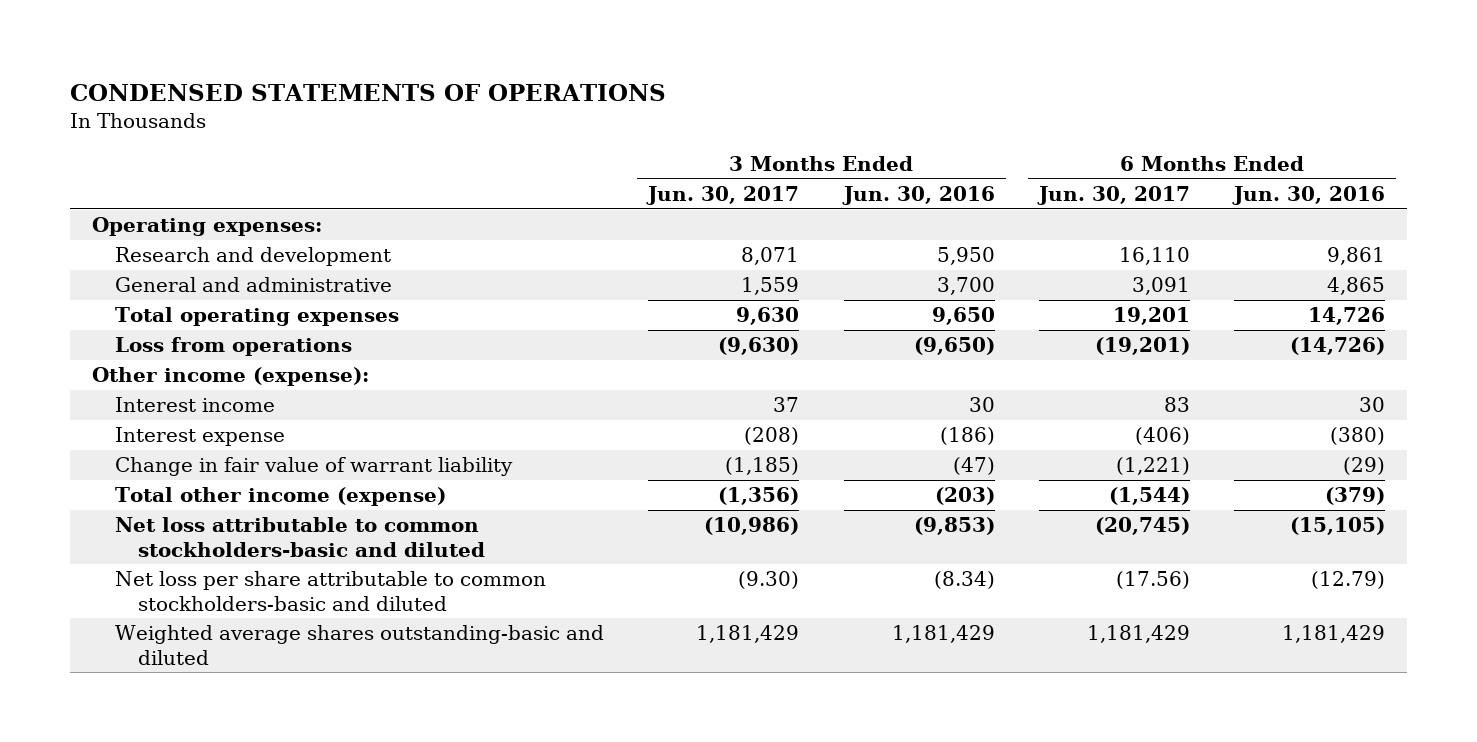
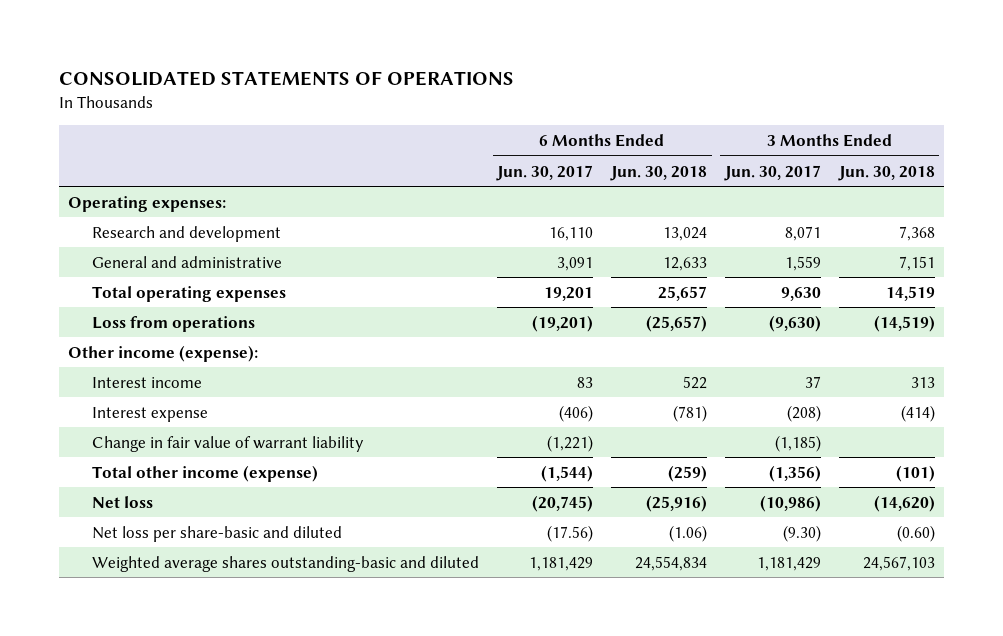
[69,84,666,102] CONDENSED STATEMENTS OF OPERATIONS -> [58,71,514,87] CONSOLIDATED STATEMENTS OF OPERATIONS
[841,185,995,205] Jun. 30, 2016 -> none
[1232,185,1386,205] Jun. 30, 2016 -> none
none -> [610,165,708,181] Jun. 30, 2018
none -> [837,165,935,181] Jun. 30, 2018
[115,517,486,557] Net loss attributable to common stockholders-basic and diluted -> [92,495,154,508] Net loss
[115,571,547,611] Net loss per share attributable to common stockholders-basic and diluted -> [92,525,343,542] Net loss per share-basic and diluted

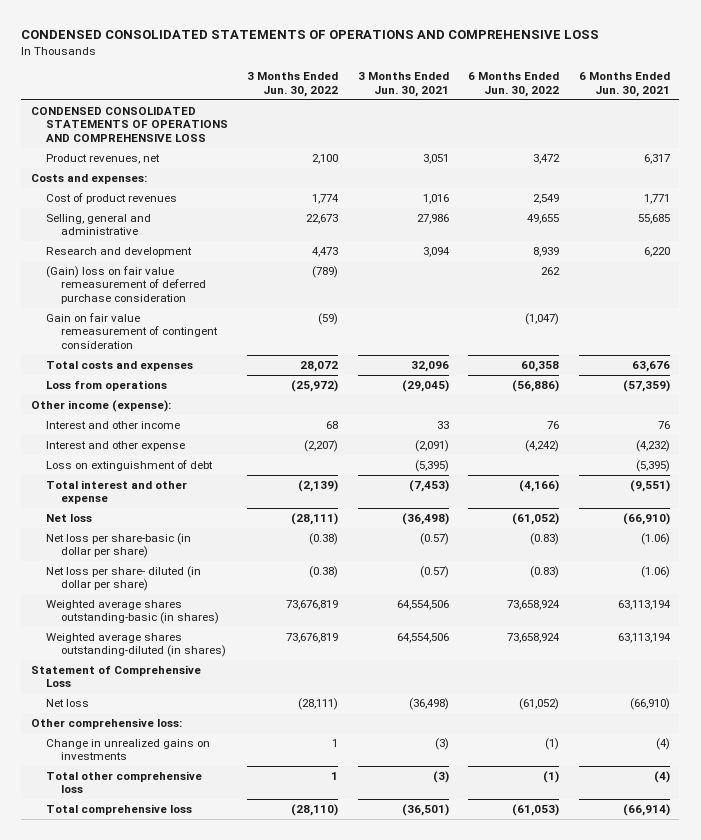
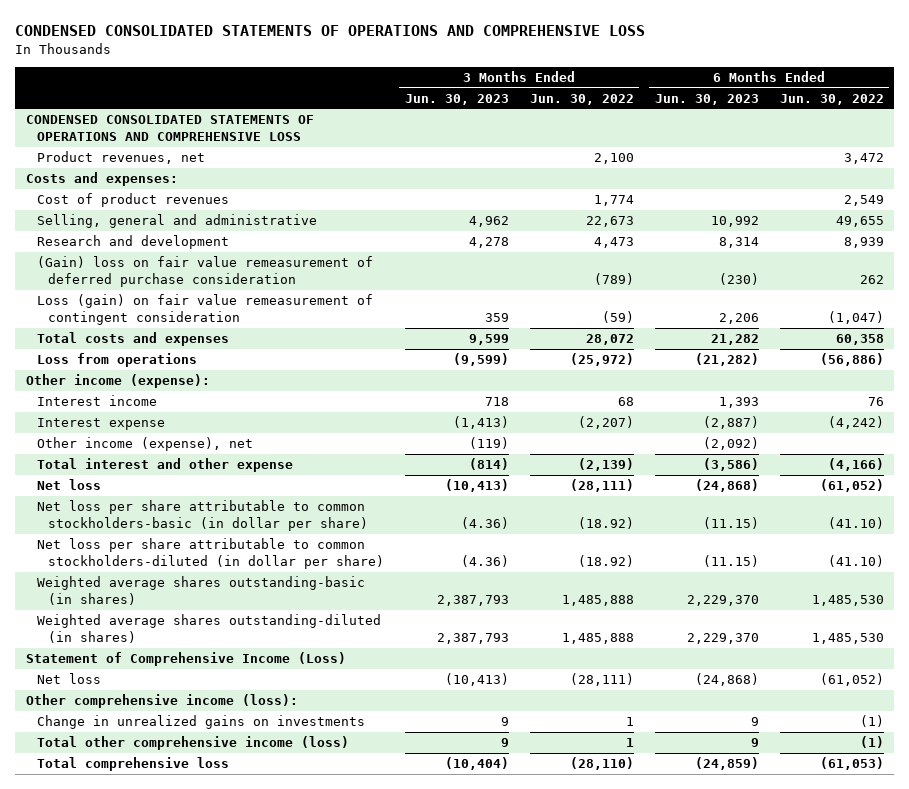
[357,72,449,97] 3 Months Ended Jun. 30, 2021 -> none
[578,72,670,97] 6 Months Ended Jun. 30, 2021 -> none
none -> [404,93,509,105] Jun. 30, 2023
none -> [654,93,759,105] Jun. 30, 2023
[46,312,218,349] Gain on fair value remeasurement of contingent consideration -> [36,294,373,326] Loss (gain) on fair value remeasurement of contingent consideration
[46,459,214,471] Loss on extinguishment of debt -> none
[46,420,181,429] Interest and other income -> [36,395,157,407] Interest income
[46,440,186,451] Interest and other expense -> [36,418,165,431] Interest expense
none -> [36,437,253,452] Other income (expense), net
[46,532,192,559] Net loss per share-basic (in dollar per share) -> [36,500,368,532] Net loss per share attributable to common stockholders-basic (in dollar per share)
[309,532,339,545] (0.38) -> [577,517,634,530] (18.92)
[530,532,560,545] (0.83) -> [827,517,884,530] (41.10)
[46,565,202,592] Net loss per share- diluted (in dollar per share) -> [36,538,384,570] Net loss per share attributable to common stockholders-diluted (in dollar per share)
[309,565,339,578] (0.38) -> [577,555,634,568] (18.92)
[530,565,560,578] (0.83) -> [827,555,884,568] (41.10)
[286,599,339,610] 73,676,819 -> [561,595,634,607] 1,485,888
[507,599,561,610] 73,658,924 -> [811,595,884,607] 1,485,530
[286,632,339,643] 73,676,819 -> [561,633,634,645] 1,485,888
[507,632,561,643] 73,658,924 -> [811,633,884,645] 1,485,530
[31,664,202,688] Statement of Comprehensive Loss -> [25,652,346,667] Statement of Comprehensive Income (Loss)
[31,717,183,729] Other comprehensive loss: -> [25,694,298,709] Other comprehensive income (loss):
[46,770,203,794] Total other comprehensive loss -> [36,736,349,751] Total other comprehensive income (loss)

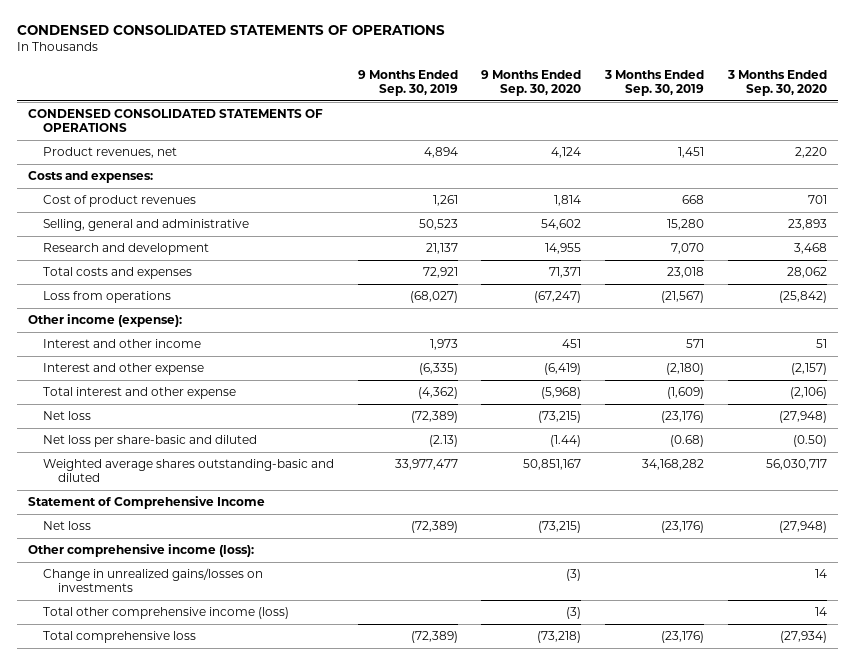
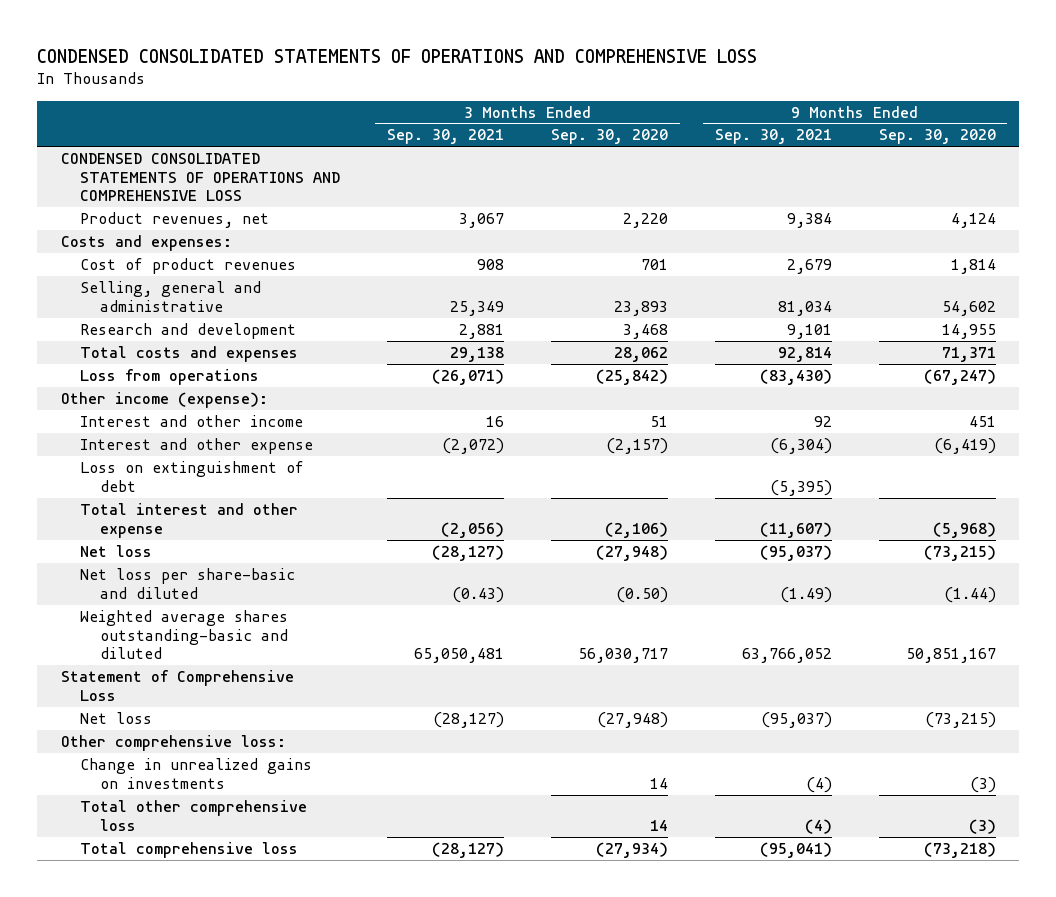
[16,24,445,35] CONDENSED CONSOLIDATED STATEMENTS OF OPERATIONS -> [37,48,758,63] CONDENSED CONSOLIDATED STATEMENTS OF OPERATIONS AND COMPREHENSIVE LOSS
[357,69,458,96] 9 Months Ended Sep. 30, 2019 -> none
[603,69,704,96] 3 Months Ended Sep. 30, 2019 -> none
none -> [387,129,505,145] Sep. 30, 2021
none -> [714,129,832,145] Sep. 30, 2021
[28,108,324,133] CONDENSED CONSOLIDATED STATEMENTS OF OPERATIONS -> [60,152,341,202] CONDENSED CONSOLIDATED STATEMENTS OF OPERATIONS AND COMPREHENSIVE LOSS
none -> [80,460,305,492] Loss on extinguishment of debt
[28,495,266,509] Statement of Comprehensive Income -> [60,669,294,701] Statement of Comprehensive Loss
[28,543,255,557] Other comprehensive income (loss): -> [60,734,286,751] Other comprehensive loss:
[43,567,264,593] Change in unrealized gains/losses on investments -> [80,757,313,789] Change in unrealized gains on investments
[43,606,290,619] Total other comprehensive income (loss) -> [80,799,308,831] Total other comprehensive loss

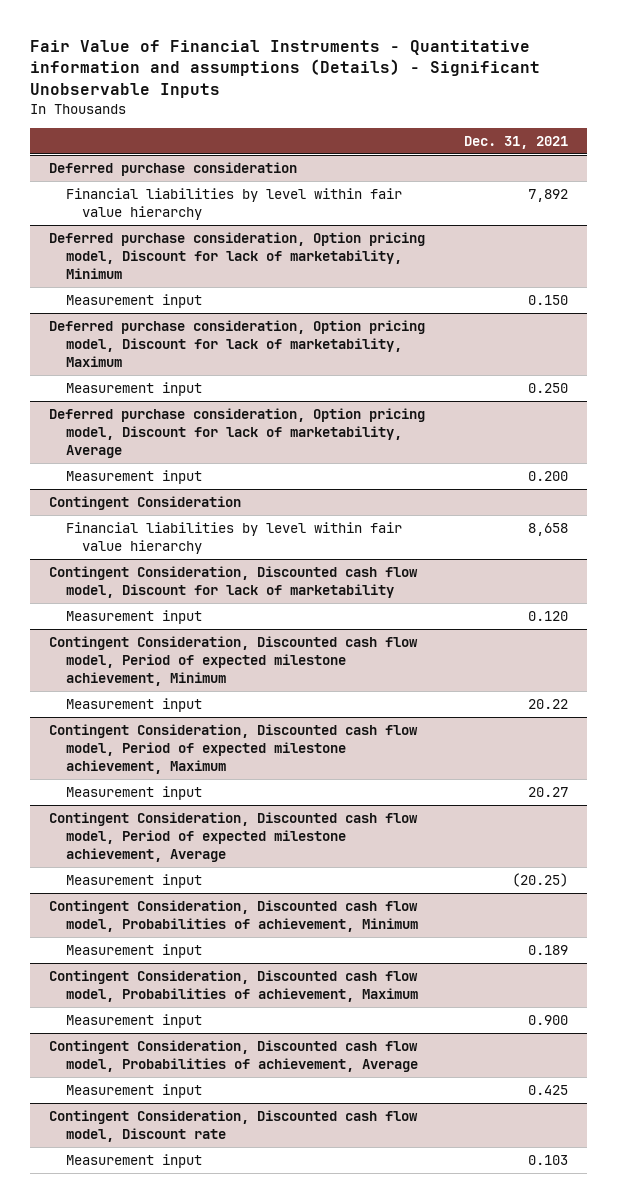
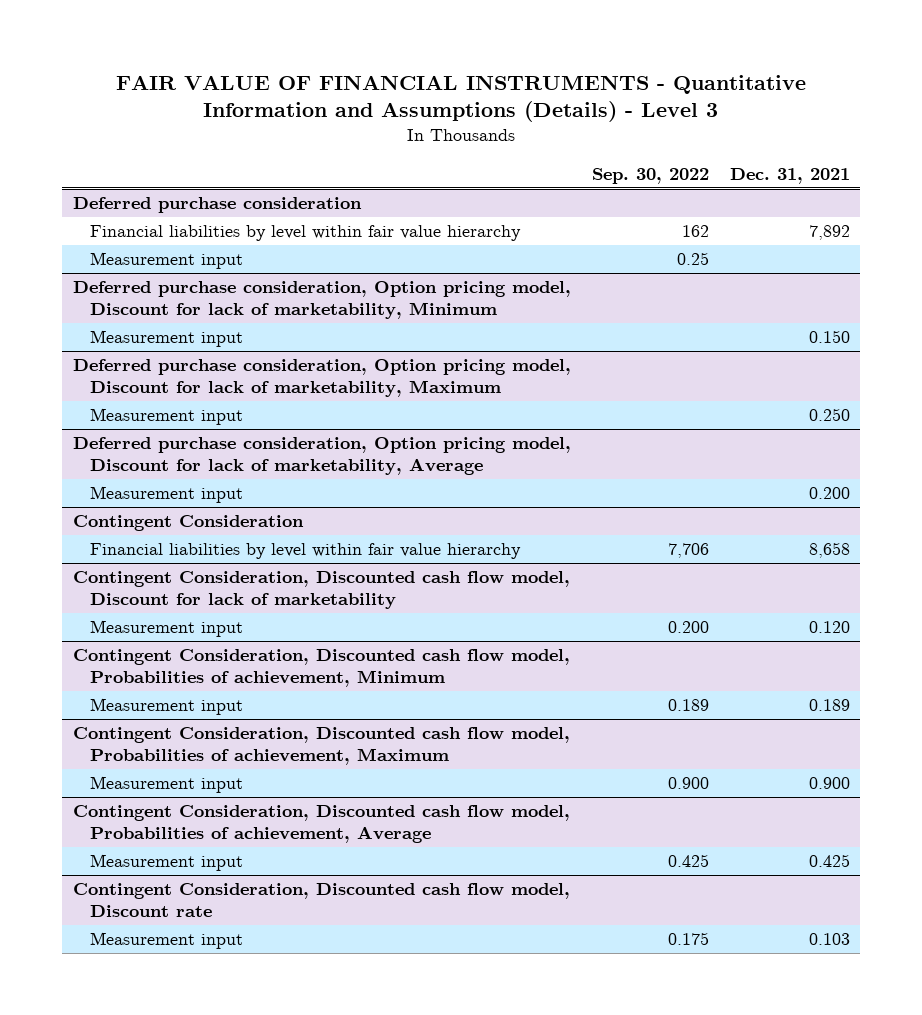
[30,39,541,99] Fair Value of Financial Instruments - Quantitative information and assumptions (Details) - Significant Unobservable Inputs -> [116,74,807,123] FAIR VALUE OF FINANCIAL INSTRUMENTS - Quantitative Information and Assumptions (Details) - Level 3
none -> [591,167,709,184] Sep. 30, 2022
none -> [90,252,244,270] Measurement input
[49,636,419,686] Contingent Consideration, Discounted cash flow model, Period of expected milestone achievement, Minimum -> none
[65,698,202,713] Measurement input -> none
[49,724,419,774] Contingent Consideration, Discounted cash flow model, Period of expected milestone achievement, Maximum -> none
[65,786,202,801] Measurement input -> none
[49,812,419,862] Contingent Consideration, Discounted cash flow model, Period of expected milestone achievement, Average -> none
[65,874,202,889] Measurement input -> none

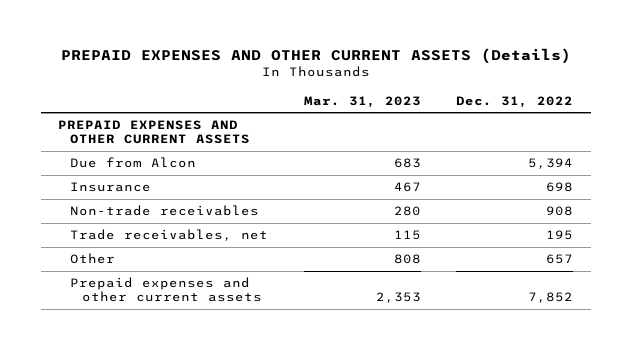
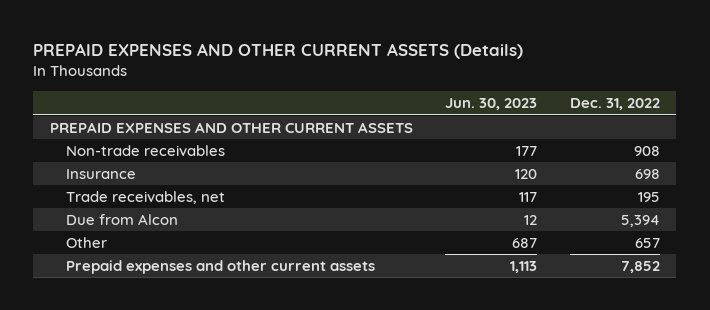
[303,95,421,108] Mar. 31, 2023 -> none
none -> [445,98,538,111] Jun. 30, 2023
[70,182,152,193] Insurance -> [66,169,137,180] Insurance
[70,157,197,169] Due from Alcon -> [66,214,179,226] Due from Alcon

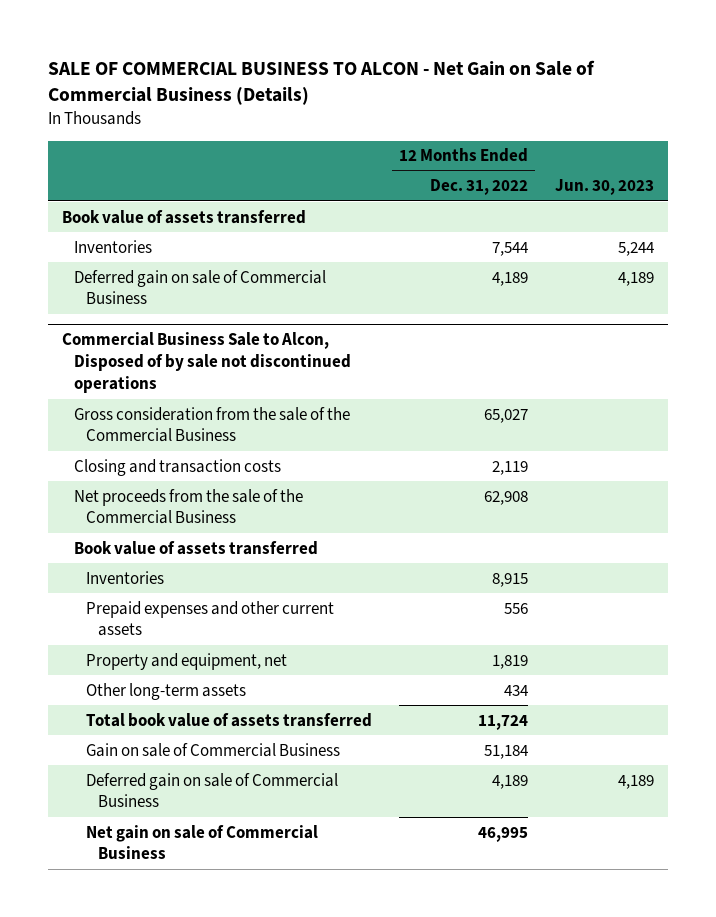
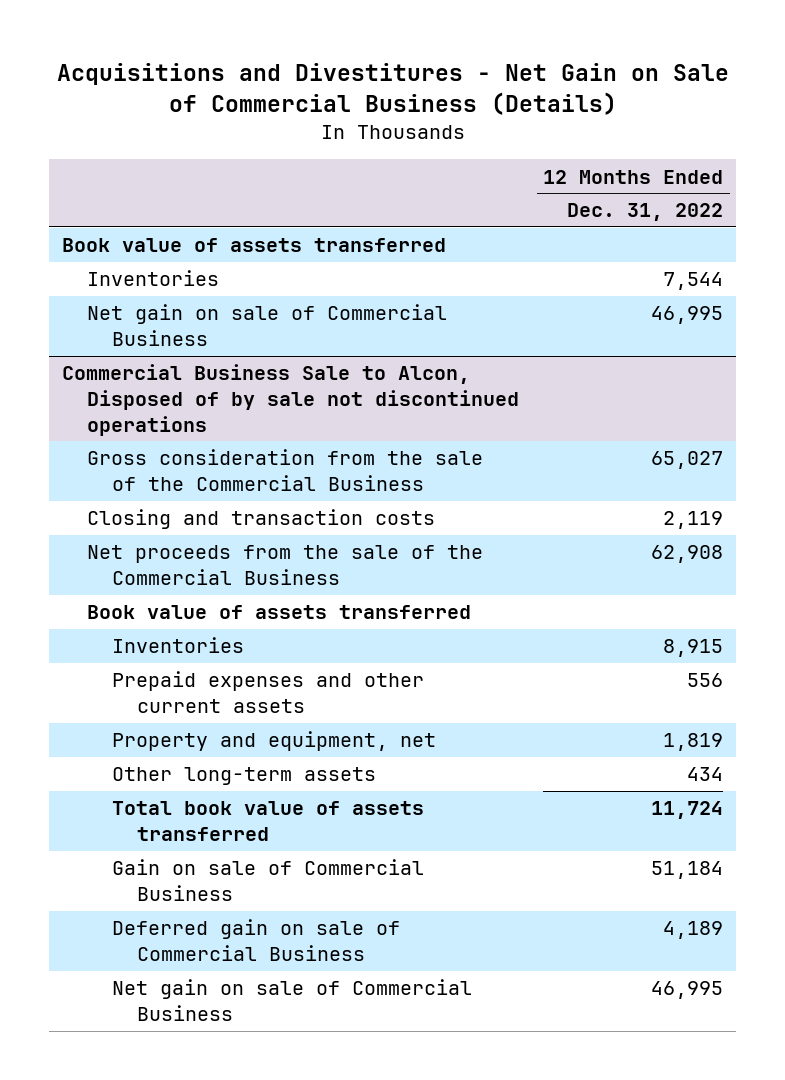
[48,59,596,105] SALE OF COMMERCIAL BUSINESS TO ALCON - Net Gain on Sale of Commercial Business (Details) -> [56,62,729,115] Acquisitions and Divestitures - Net Gain on Sale of Commercial Business (Details)
[555,179,655,196] Jun. 30, 2023 -> none
[73,269,326,305] Deferred gain on sale of Commercial Business -> [86,304,447,347] Net gain on sale of Commercial Business
[492,271,529,286] 4,189 -> [651,306,724,325] 46,995

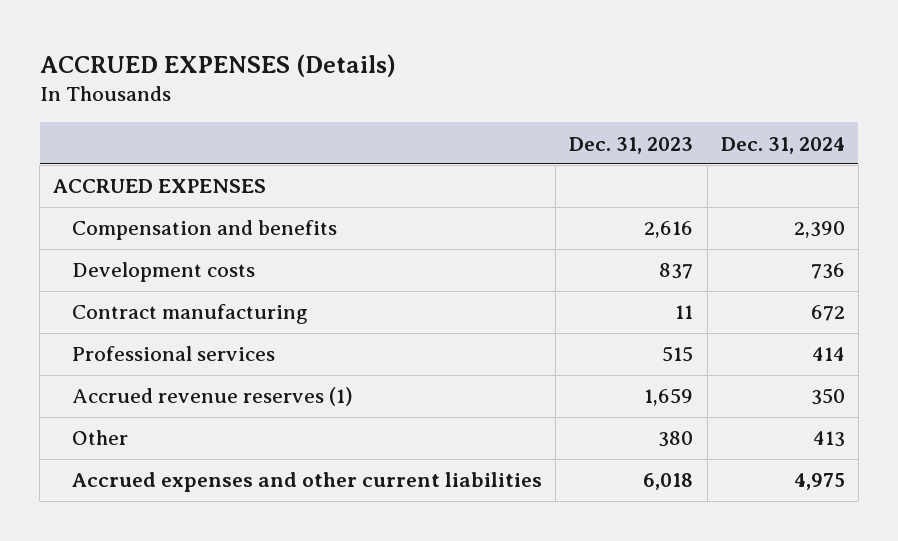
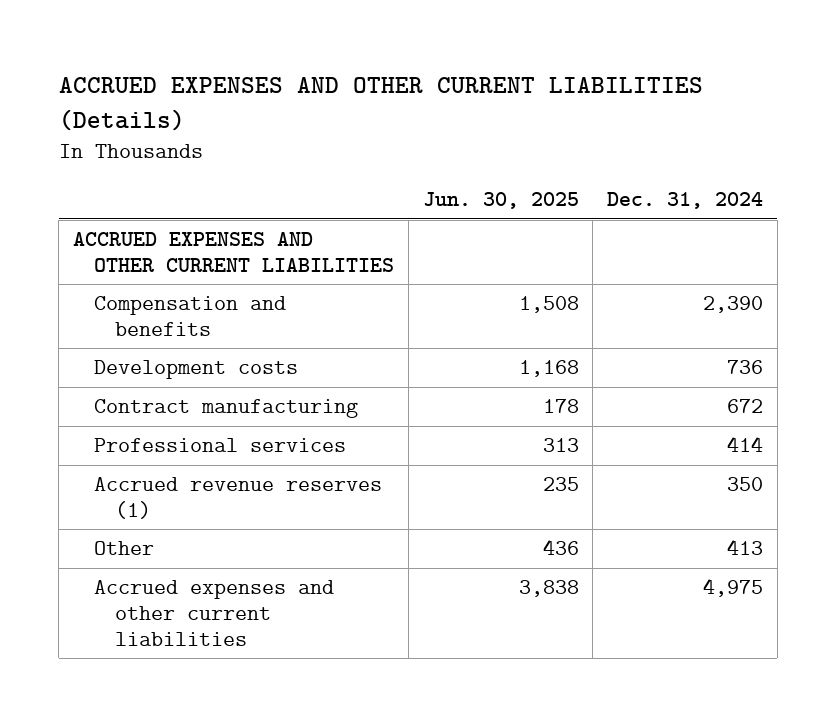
[39,53,396,77] ACCRUED EXPENSES (Details) -> [58,77,703,131] ACCRUED EXPENSES AND OTHER CURRENT LIABILITIES (Details)
[569,136,694,154] Dec. 31, 2023 -> none
none -> [422,192,579,210] Jun. 30, 2025
[53,179,267,194] ACCRUED EXPENSES -> [72,232,394,272] ACCRUED EXPENSES AND OTHER CURRENT LIABILITIES

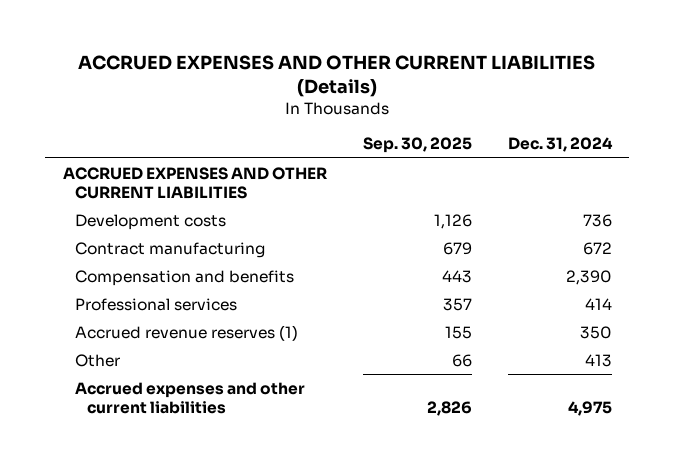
[422,192,579,210] Jun. 30, 2025 -> none
none -> [362,137,472,154] Sep. 30, 2025
[93,296,286,336] Compensation and benefits -> [75,269,295,286] Compensation and benefits

